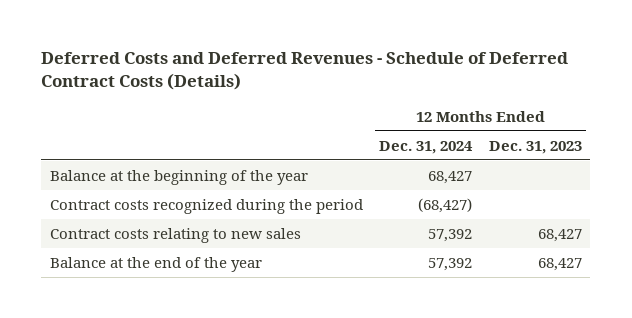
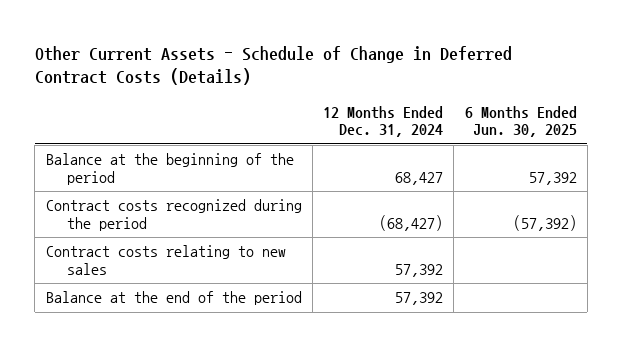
[41,52,569,91] Deferred Costs and Deferred Revenues - Schedule of Deferred Contract Costs (Details) -> [34,45,512,86] Other Current Assets - Schedule of Change in Deferred Contract Costs (Details)
[489,140,583,154] Dec. 31, 2023 -> none
none -> [464,105,577,138] 6 Months Ended Jun. 30, 2025
[49,169,308,185] Balance at the beginning of the year -> [45,153,294,185] Balance at the beginning of the period
[49,256,262,272] Balance at the end of the year -> [45,291,302,306] Balance at the end of the period

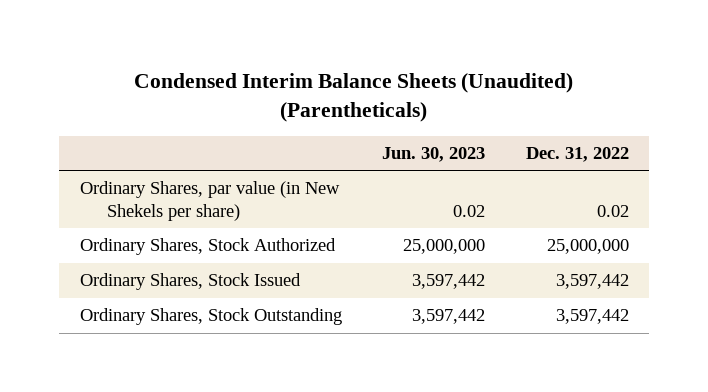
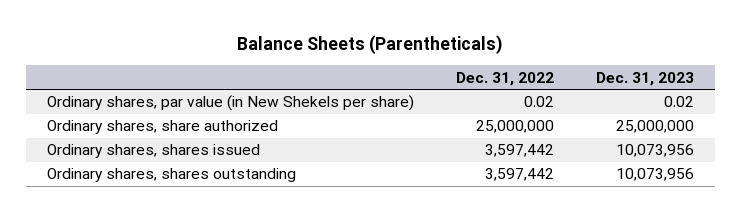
[134,73,574,123] Condensed Interim Balance Sheets (Unaudited) (Parentheticals) -> [237,34,504,54] Balance Sheets (Parentheticals)
[382,147,486,163] Jun. 30, 2023 -> none
none -> [595,71,694,86] Dec. 31, 2023
[79,181,340,221] Ordinary Shares, par value (in New Shekels per share) -> [47,95,415,112] Ordinary shares, par value (in New Shekels per share)
[79,238,336,256] Ordinary Shares, Stock Authorized -> [47,120,279,135] Ordinary shares, share authorized
[79,273,301,291] Ordinary Shares, Stock Issued -> [47,144,261,159] Ordinary shares, shares issued
[79,308,342,326] Ordinary Shares, Stock Outstanding -> [47,168,297,183] Ordinary shares, shares outstanding

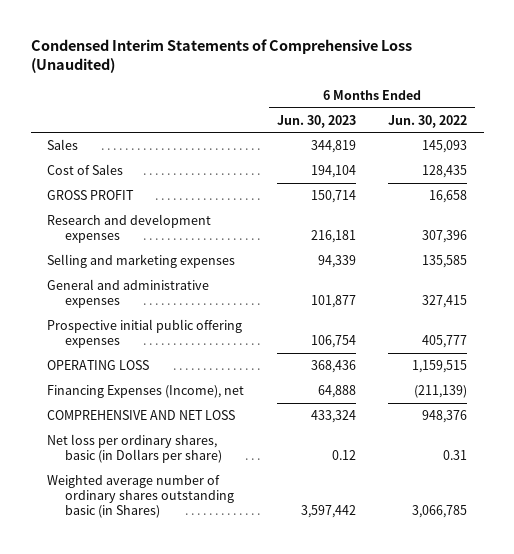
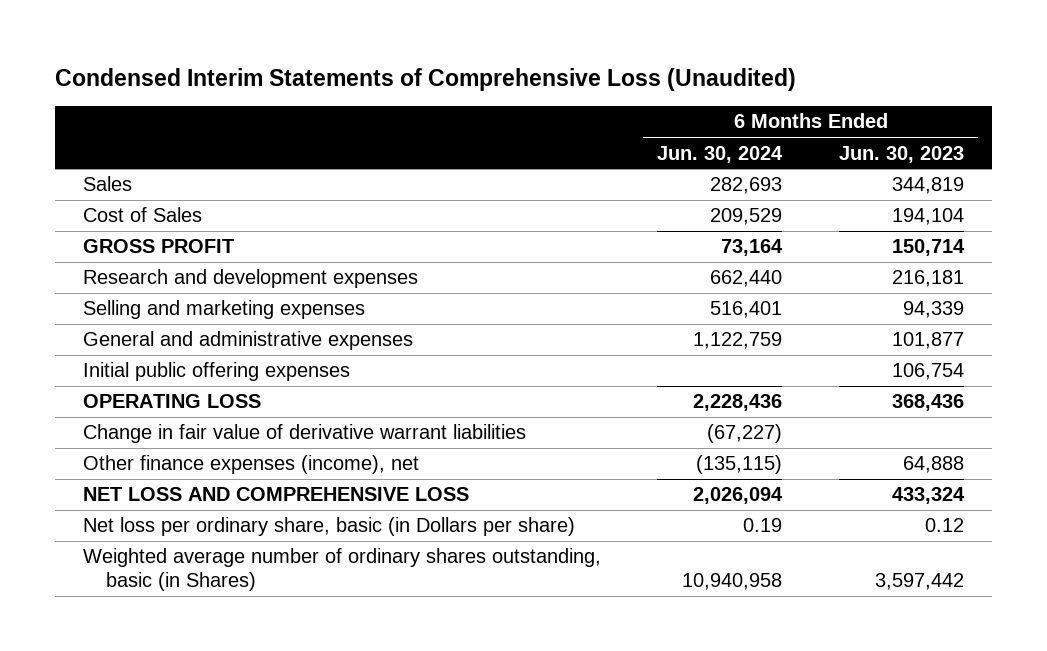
[388,114,468,128] Jun. 30, 2022 -> none
none -> [657,145,784,163] Jun. 30, 2024
[47,318,243,349] Prospective initial public offering expenses -> [83,362,351,382] Initial public offering expenses
none -> [83,424,527,444] Change in fair value of derivative warrant liabilities
[47,384,245,398] Financing Expenses (Income), net -> [83,455,420,475] Other finance expenses (income), net
[47,409,236,420] COMPREHENSIVE AND NET LOSS -> [83,487,470,502] NET LOSS AND COMPREHENSIVE LOSS
[47,433,223,464] Net loss per ordinary shares, basic (in Dollars per share) -> [83,517,576,537] Net loss per ordinary share, basic (in Dollars per share)
[47,474,235,519] Weighted average number of ordinary shares outstanding basic (in Shares) -> [83,548,602,592] Weighted average number of ordinary shares outstanding, basic (in Shares)

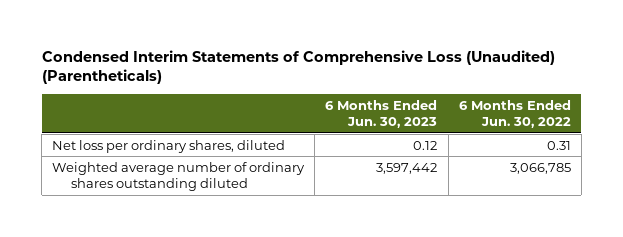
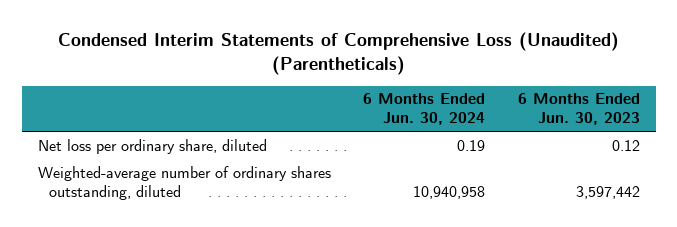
[458,99,571,128] 6 Months Ended Jun. 30, 2022 -> none
none -> [363,93,486,126] 6 Months Ended Jun. 30, 2024
[52,139,286,153] Net loss per ordinary shares, diluted -> [37,138,267,154] Net loss per ordinary share, diluted
[52,161,306,191] Weighted average number of ordinary shares outstanding diluted -> [37,165,331,200] Weighted-average number of ordinary shares outstanding, diluted

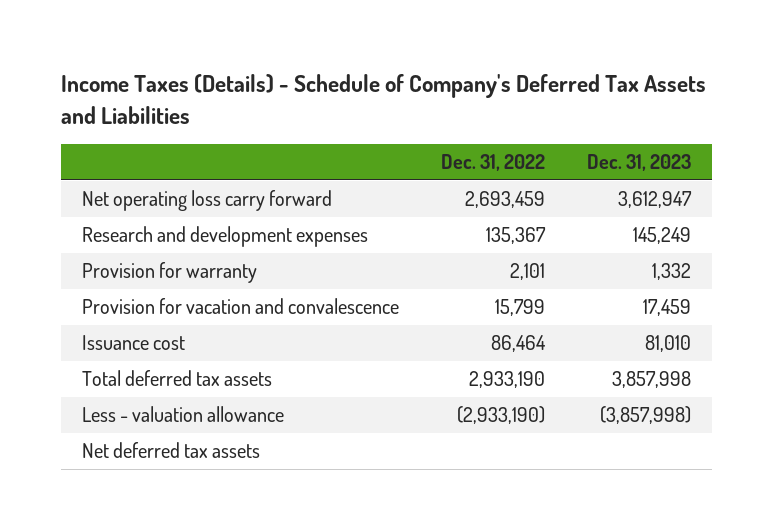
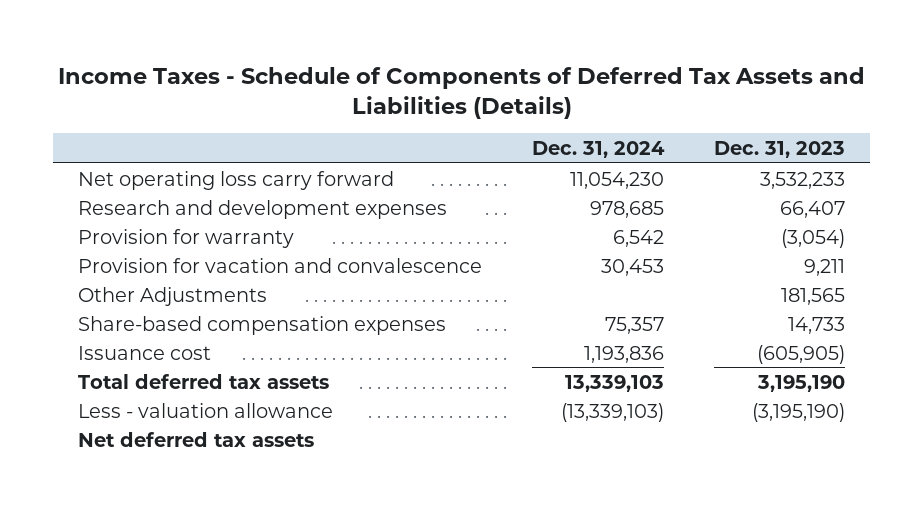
[60,74,706,124] Income Taxes (Details) - Schedule of Company's Deferred Tax Assets and Liabilities -> [57,66,865,119] Income Taxes - Schedule of Components of Deferred Tax Assets and Liabilities (Details)
[440,154,545,172] Dec. 31, 2022 -> none
none -> [532,140,666,158] Dec. 31, 2024
[617,191,692,209] 3,612,947 -> [760,171,846,189] 3,532,233
[632,227,691,245] 145,249 -> [780,200,846,218] 66,407
[651,263,691,281] 1,332 -> [781,228,846,248] (3,054)
[642,299,691,317] 17,459 -> [804,258,846,276] 9,211
none -> [78,286,268,306] Other Adjustments
none -> [78,315,447,335] Share-based compensation expenses
[644,335,691,353] 81,010 -> [757,344,846,364] (605,905)
[611,371,691,389] 3,857,998 -> [757,374,846,392] 3,195,190
[599,406,691,425] (3,857,998) -> [752,402,846,422] (3,195,190)

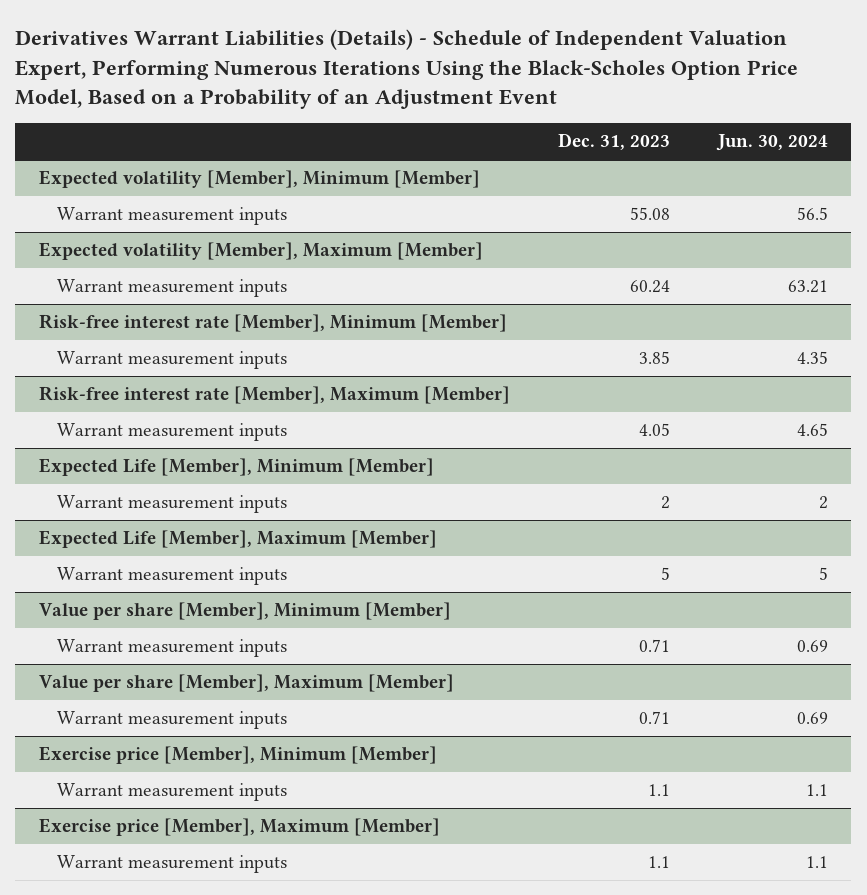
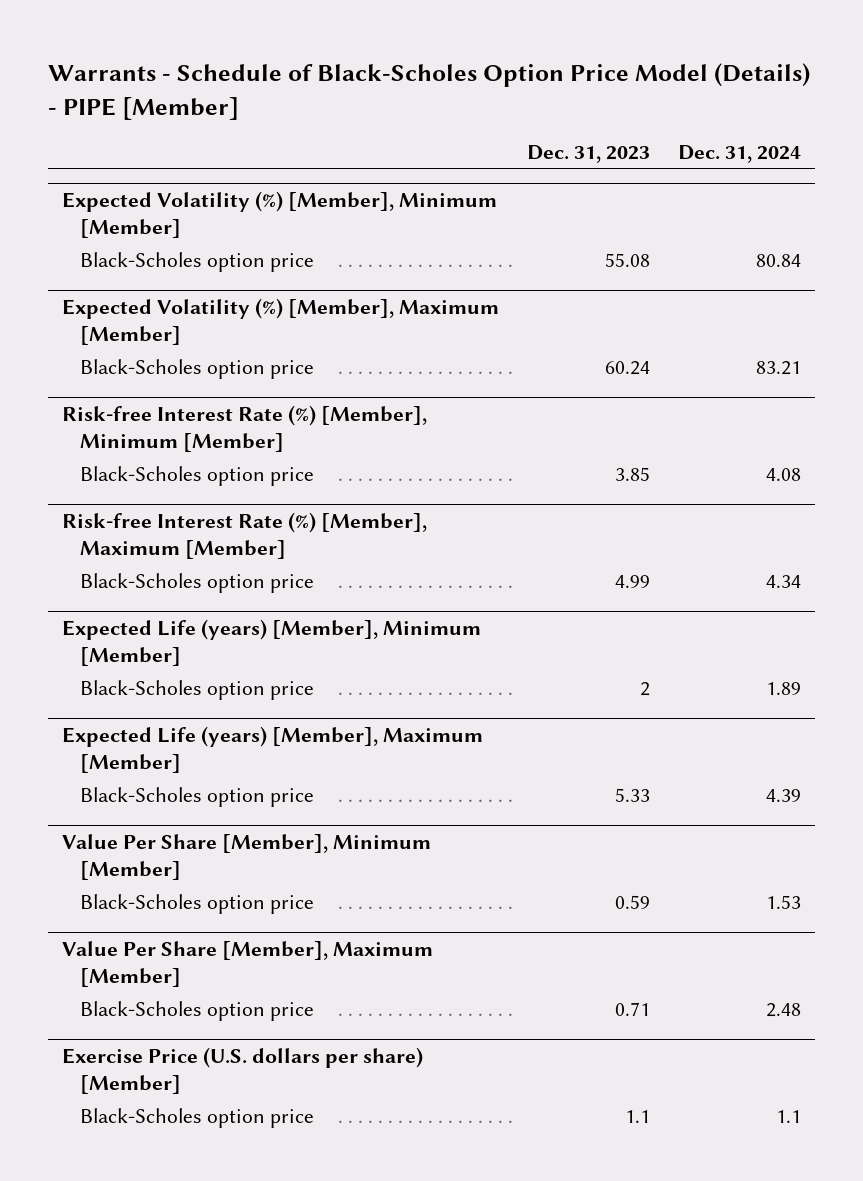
[15,29,799,110] Derivatives Warrant Liabilities (Details) - Schedule of Independent Valuation Expert, Performing Numerous Iterations Using the Black-Scholes Option Price Model, Based on a Probability of an Adjustment Event -> [47,63,810,120] Warrants - Schedule of Black-Scholes Option Price Model (Details) - PIPE [Member]
[715,134,828,152] Jun. 30, 2024 -> none
none -> [677,145,801,164] Dec. 31, 2024
[57,423,288,442] Warrant measurement inputs -> none
[57,567,288,586] Warrant measurement inputs -> none
[57,639,288,658] Warrant measurement inputs -> none
[39,746,438,765] Exercise price [Member], Minimum [Member] -> none
[39,818,441,837] Exercise price [Member], Maximum [Member] -> none
[57,855,288,874] Warrant measurement inputs -> none
[39,170,481,189] Expected volatility [Member], Minimum [Member] -> [61,190,497,239] Expected Volatility (%) [Member], Minimum [Member]
[57,207,288,226] Warrant measurement inputs -> [80,252,315,273] Black-Scholes option price
[39,242,484,261] Expected volatility [Member], Maximum [Member] -> [61,297,499,346] Expected Volatility (%) [Member], Maximum [Member]
[57,279,288,298] Warrant measurement inputs -> [80,359,315,380] Black-Scholes option price
[39,314,508,333] Risk-free interest rate [Member], Minimum [Member] -> [61,404,427,453] Risk-free Interest Rate (%) [Member], Minimum [Member]
[57,351,288,370] Warrant measurement inputs -> [80,466,315,487] Black-Scholes option price
[39,386,511,405] Risk-free interest rate [Member], Maximum [Member] -> [61,511,427,560] Risk-free Interest Rate (%) [Member], Maximum [Member]
none -> [80,573,315,594] Black-Scholes option price
[39,458,435,477] Expected Life [Member], Minimum [Member] -> [61,618,481,667] Expected Life (years) [Member], Minimum [Member]
[57,495,288,514] Warrant measurement inputs -> [80,680,315,701] Black-Scholes option price
[39,530,438,549] Expected Life [Member], Maximum [Member] -> [61,725,483,774] Expected Life (years) [Member], Maximum [Member]
none -> [80,787,315,808] Black-Scholes option price
[39,602,452,621] Value per share [Member], Minimum [Member] -> [61,833,431,881] Value Per Share [Member], Minimum [Member]
none -> [80,894,315,915] Black-Scholes option price
[39,674,455,693] Value per share [Member], Maximum [Member] -> [61,940,433,988] Value Per Share [Member], Maximum [Member]
[57,711,288,730] Warrant measurement inputs -> [80,1001,315,1022] Black-Scholes option price
none -> [61,1046,423,1095] Exercise Price (U.S. dollars per share) [Member]
[57,783,288,802] Warrant measurement inputs -> [80,1108,315,1129] Black-Scholes option price

